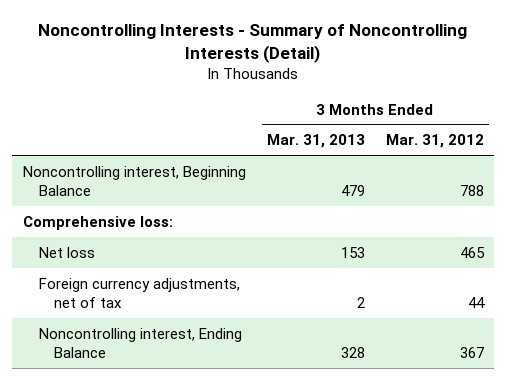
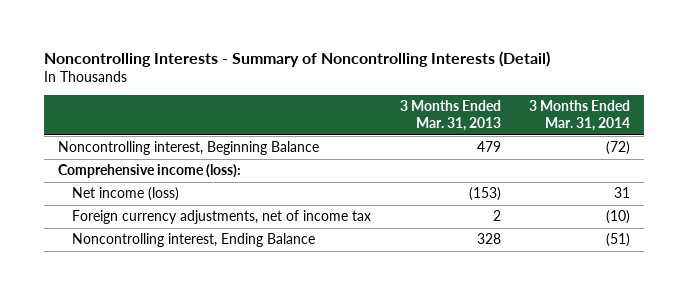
[385,134,484,149] Mar. 31, 2012 -> none
none -> [529,100,631,132] 3 Months Ended Mar. 31, 2014
[22,215,173,230] Comprehensive loss: -> [57,164,241,179] Comprehensive income (loss):
[38,246,95,258] Net loss -> [72,187,180,202] Net income (loss)
[340,246,365,258] 153 -> [468,187,501,202] (153)
[38,277,240,308] Foreign currency adjustments, net of tax -> [72,210,372,225] Foreign currency adjustments, net of income tax

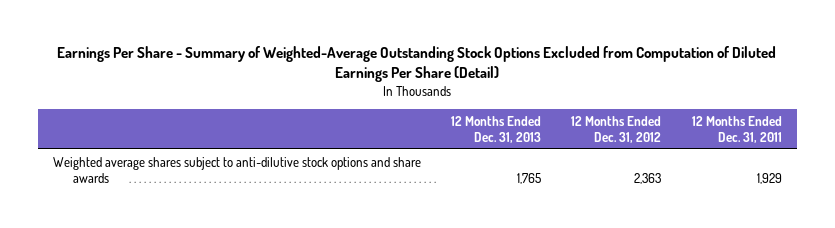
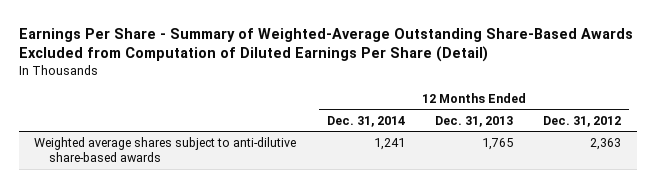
[57,45,777,83] Earnings Per Share - Summary of Weighted-Average Outstanding Stock Options Excluded from Computation of Diluted Earnings Per Share (Detail) -> [19,27,634,63] Earnings Per Share - Summary of Weighted-Average Outstanding Share-Based Awards Excluded from Computation of Diluted Earnings Per Share (Detail)
[691,115,782,143] 12 Months Ended Dec. 31, 2011 -> none
none -> [326,115,405,127] Dec. 31, 2014
[52,156,421,183] Weighted average shares subject to anti-dilutive stock options and share awards -> [34,137,297,163] Weighted average shares subject to anti-dilutive share-based awards

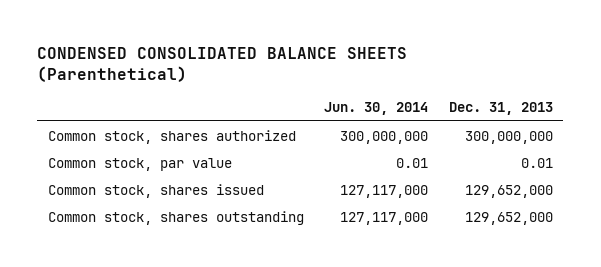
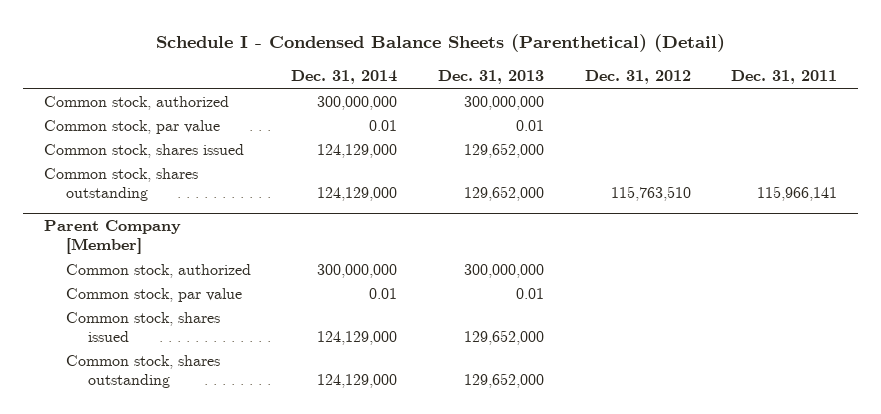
[37,46,408,83] CONDENSED CONSOLIDATED BALANCE SHEETS (Parenthetical) -> [155,33,725,52] Schedule I - Condensed Balance Sheets (Parenthetical) (Detail)
[324,102,429,116] Jun. 30, 2014 -> none
none -> [291,70,398,85] Dec. 31, 2014
none -> [584,70,691,85] Dec. 31, 2012
none -> [731,70,838,85] Dec. 31, 2011
[47,129,296,144] Common stock, shares authorized -> [43,95,229,110] Common stock, authorized
none -> [43,220,181,255] Parent Company [Member]
none -> [65,263,251,278] Common stock, authorized
none -> [65,287,242,302] Common stock, par value
none -> [65,311,220,342] Common stock, shares issued
none -> [65,354,220,388] Common stock, shares outstanding

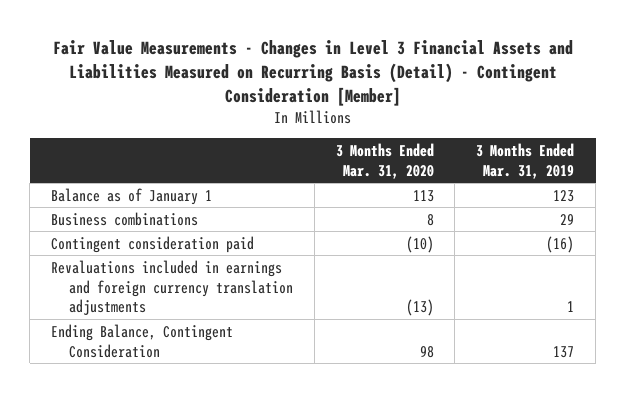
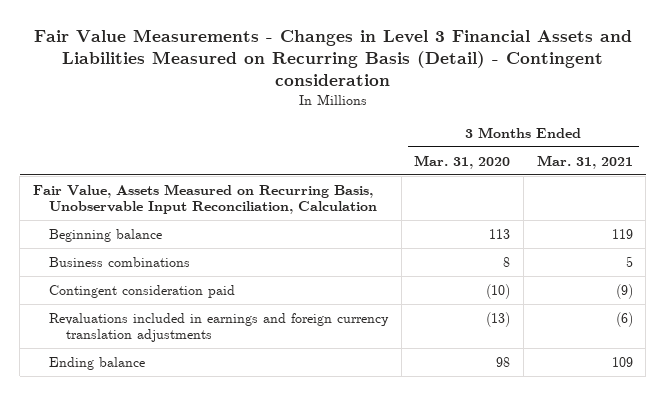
[52,39,573,106] Fair Value Measurements - Changes in Level 3 Financial Assets and Liabilities Measured on Recurring Basis (Detail) - Contingent Consideration [Member] -> [33,28,632,86] Fair Value Measurements - Changes in Level 3 Financial Assets and Liabilities Measured on Recurring Basis (Detail) - Contingent consideration
[476,142,575,179] 3 Months Ended Mar. 31, 2019 -> none
none -> [536,154,633,169] Mar. 31, 2021
none -> [32,183,378,215] Fair Value, Assets Measured on Recurring Basis, Unobservable Input Reconciliation, Calculation
[51,187,213,205] Balance as of January 1 -> [49,228,163,242] Beginning balance
[51,323,234,358] Ending Balance, Contingent Consideration -> [49,356,146,370] Ending balance

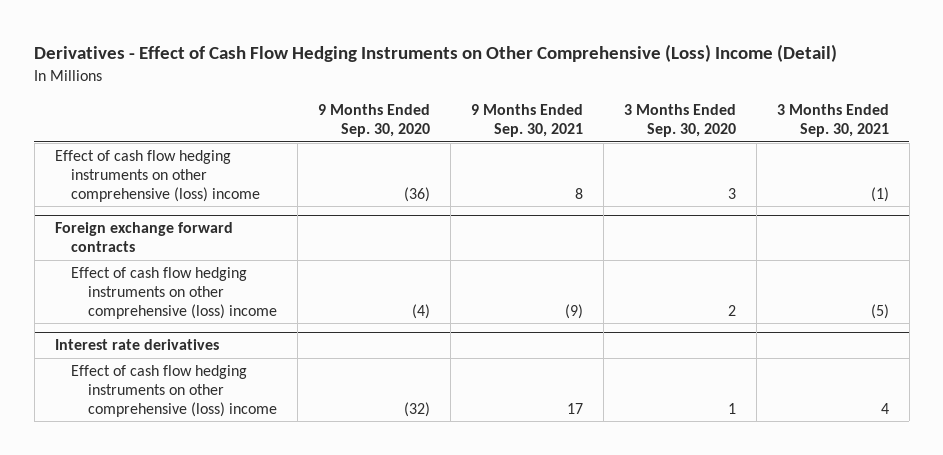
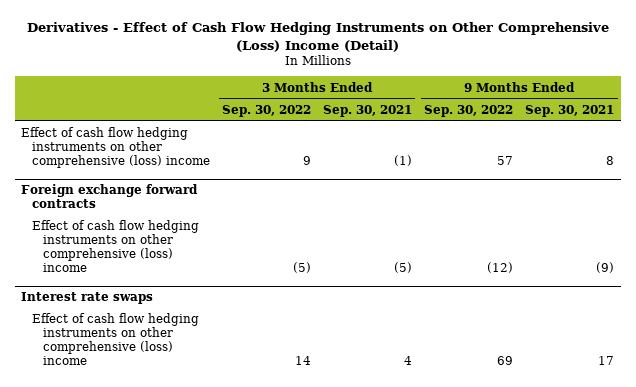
[317,104,430,138] 9 Months Ended Sep. 30, 2020 -> none
[623,104,736,138] 3 Months Ended Sep. 30, 2020 -> none
none -> [222,104,312,117] Sep. 30, 2022
none -> [424,104,514,117] Sep. 30, 2022
[54,339,219,351] Interest rate derivatives -> [21,292,154,305] Interest rate swaps

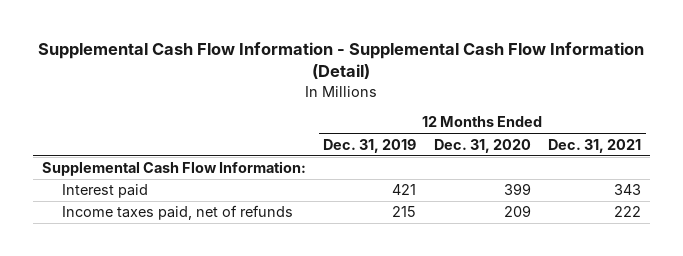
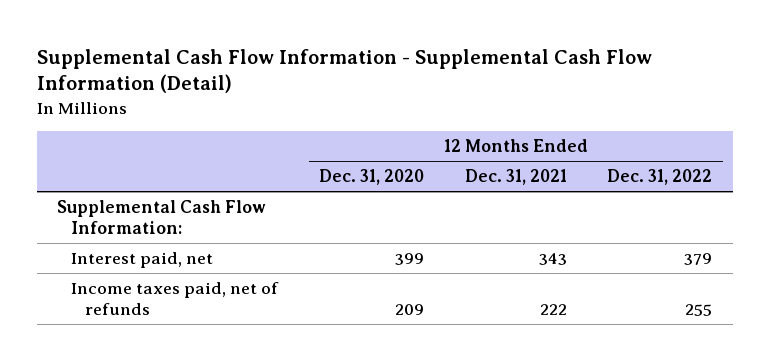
[323,138,417,153] Dec. 31, 2019 -> none
none -> [607,169,713,186] Dec. 31, 2022
[61,184,148,199] Interest paid -> [70,252,213,269] Interest paid, net

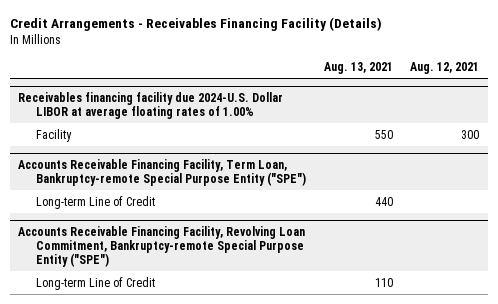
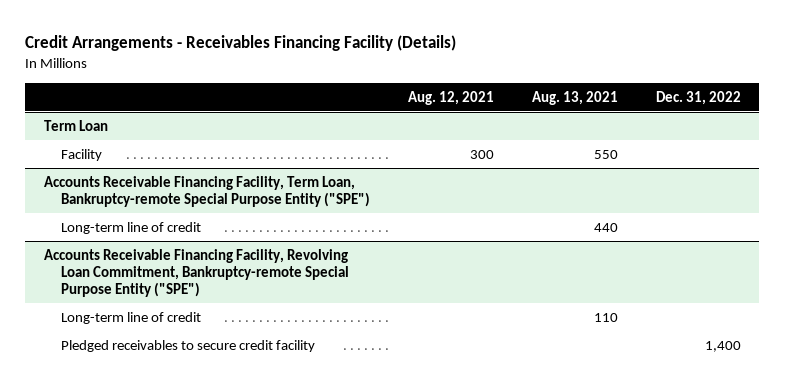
none -> [655,90,741,105] Dec. 31, 2022
[18,91,284,119] Receivables financing facility due 2024-U.S. Dollar LIBOR at average floating rates of 1.00% -> [43,119,108,131] Term Loan
[36,195,156,209] Long-term Line of Credit -> [61,221,202,234] Long-term line of credit
[36,276,156,290] Long-term Line of Credit -> [61,311,202,324] Long-term line of credit
none -> [61,339,316,352] Pledged receivables to secure credit facility

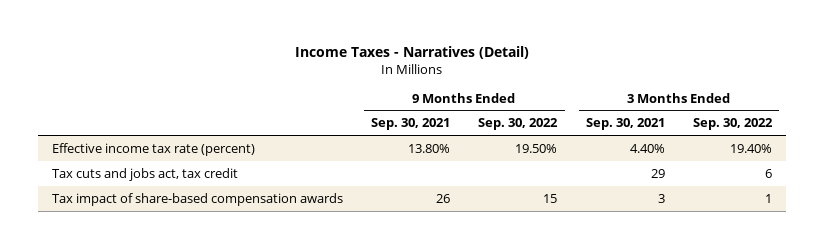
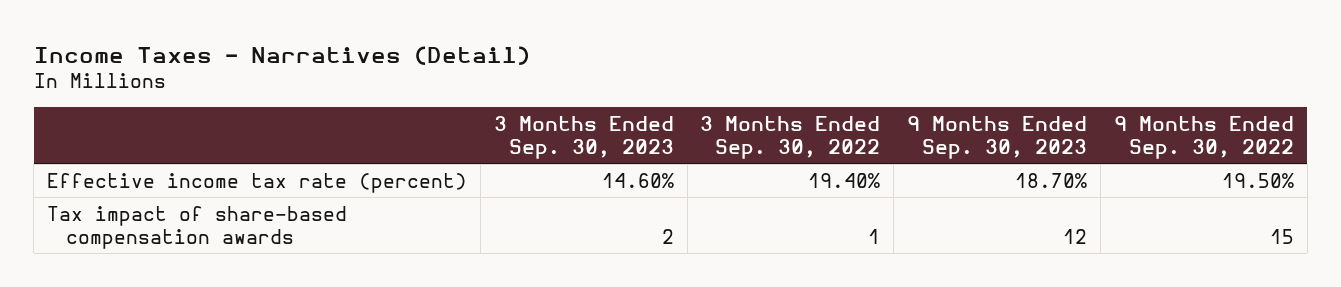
[371,118,451,131] Sep. 30, 2021 -> none
[585,118,665,131] Sep. 30, 2021 -> none
none -> [493,115,674,159] 3 Months Ended Sep. 30, 2023
none -> [907,115,1088,159] 9 Months Ended Sep. 30, 2023
[51,167,238,181] Tax cuts and jobs act, tax credit -> none

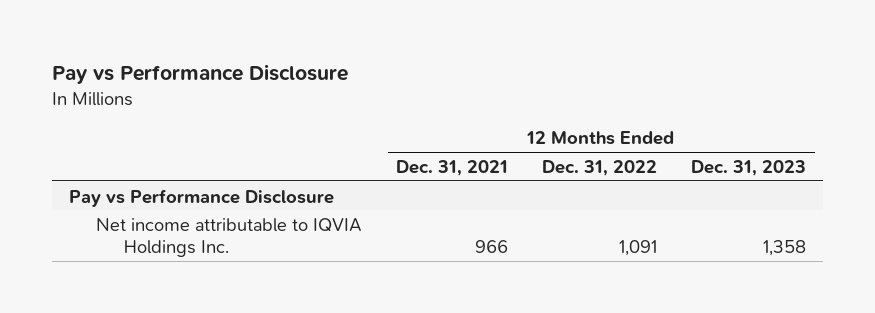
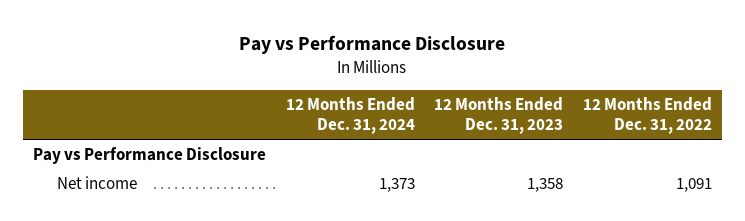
[396,159,509,176] Dec. 31, 2021 -> none
none -> [285,96,415,135] 12 Months Ended Dec. 31, 2024
[96,217,363,258] Net income attributable to IQVIA Holdings Inc. -> [57,175,138,189] Net income

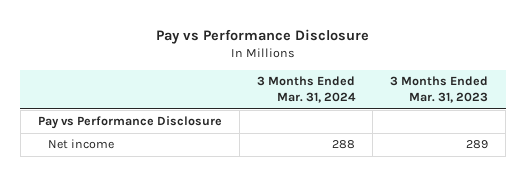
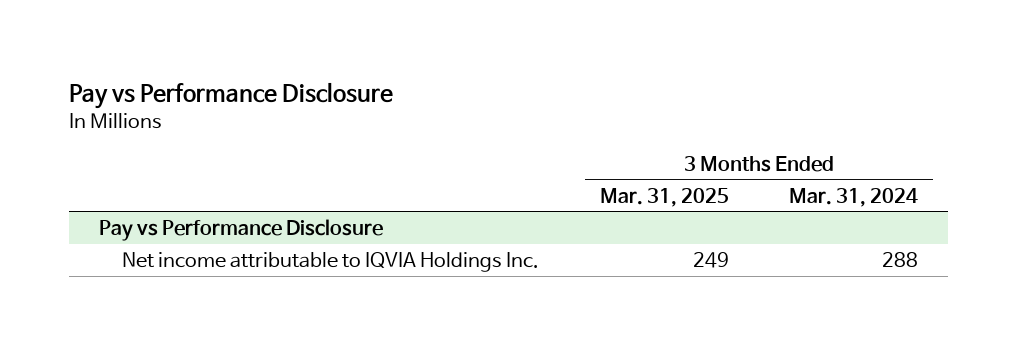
[390,76,489,104] 3 Months Ended Mar. 31, 2023 -> none
none -> [599,187,729,207] Mar. 31, 2025
[48,139,115,150] Net income -> [122,252,540,273] Net income attributable to IQVIA Holdings Inc.

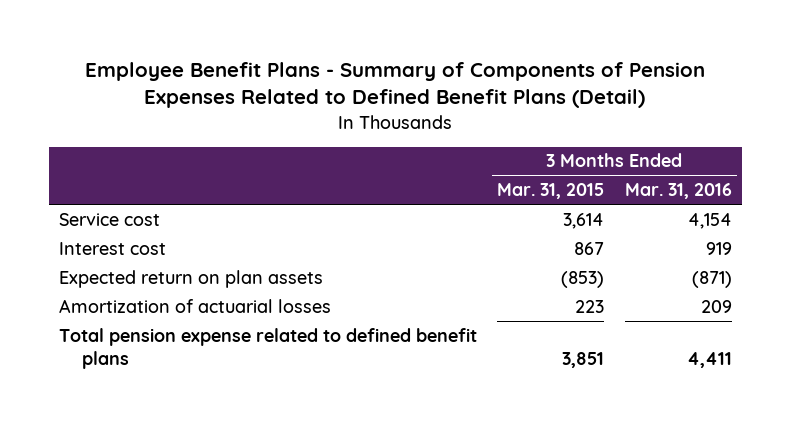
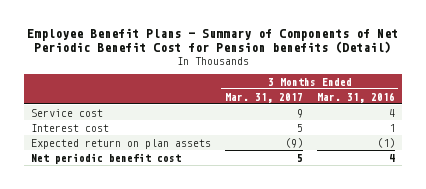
[85,61,706,109] Employee Benefit Plans - Summary of Components of Pension Expenses Related to Defined Benefit Plans (Detail) -> [26,28,398,54] Employee Benefit Plans - Summary of Components of Net Periodic Benefit Cost for Pension benefits (Detail)
[497,183,605,200] Mar. 31, 2015 -> none
none -> [224,92,303,103] Mar. 31, 2017
[58,298,331,313] Amortization of actuarial losses -> none
[58,327,477,370] Total pension expense related to defined benefit plans -> none
[687,212,732,229] 4,154 -> [388,108,395,117] 4
[705,241,732,255] 919 -> [388,123,395,132] 1
[691,270,732,288] (871) -> [376,137,395,148] (1)
none -> [30,152,181,164] Net periodic benefit cost

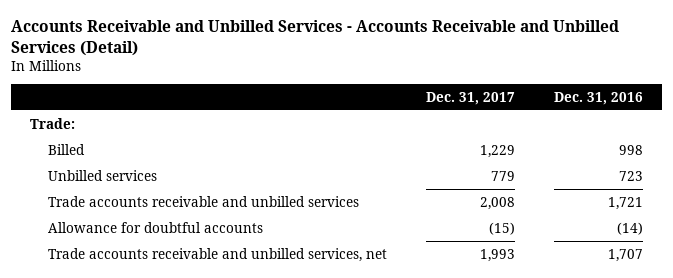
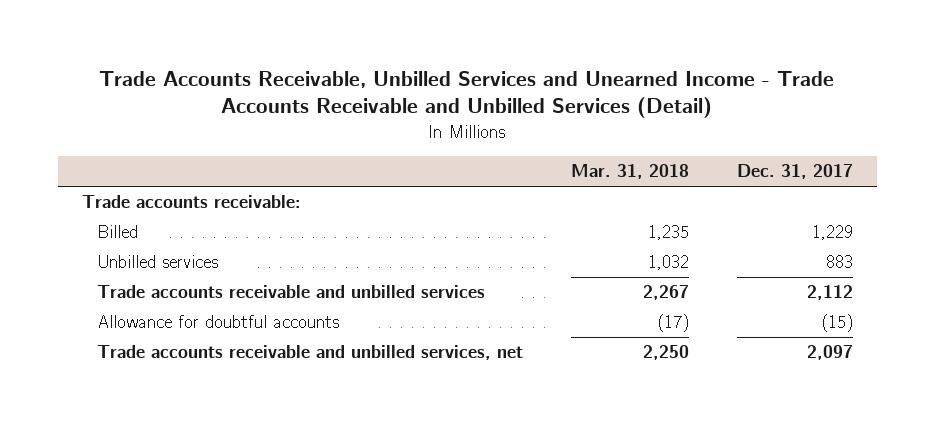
[11,19,620,56] Accounts Receivable and Unbilled Services - Accounts Receivable and Unbilled Services (Detail) -> [99,70,835,119] Trade Accounts Receivable, Unbilled Services and Unearned Income - Trade Accounts Receivable and Unbilled Services (Detail)
[553,91,643,105] Dec. 31, 2016 -> none
none -> [571,164,690,180] Mar. 31, 2018
[30,117,76,129] Trade: -> [81,195,301,209] Trade accounts receivable:
[490,170,515,181] 779 -> [826,255,854,269] 883
[479,196,515,210] 2,008 -> [807,285,854,301] 2,112
[479,248,515,262] 1,993 -> [807,345,854,361] 2,097

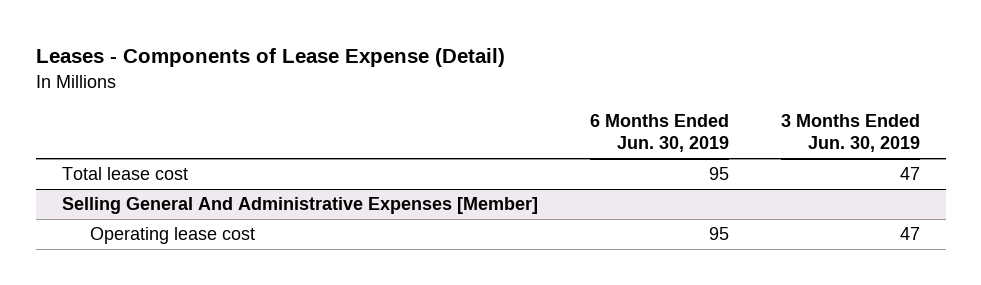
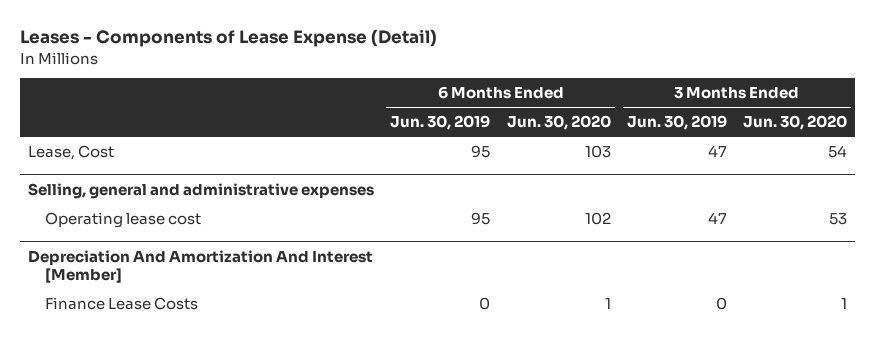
none -> [506,115,611,131] Jun. 30, 2020
none -> [742,115,847,131] Jun. 30, 2020
[61,167,188,181] Total lease cost -> [28,144,115,160] Lease, Cost
[61,197,538,215] Selling General And Administrative Expenses [Member] -> [28,182,375,199] Selling, general and administrative expenses
none -> [28,249,374,283] Depreciation And Amortization And Interest [Member]
none -> [45,296,199,310] Finance Lease Costs

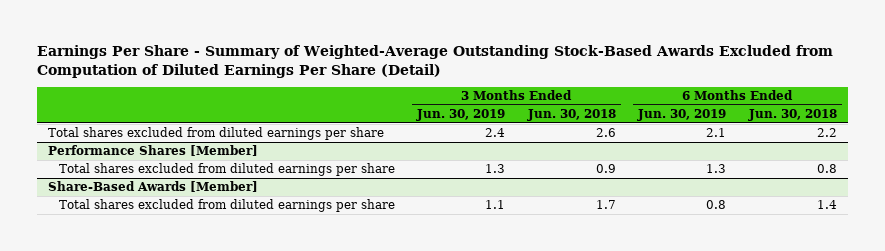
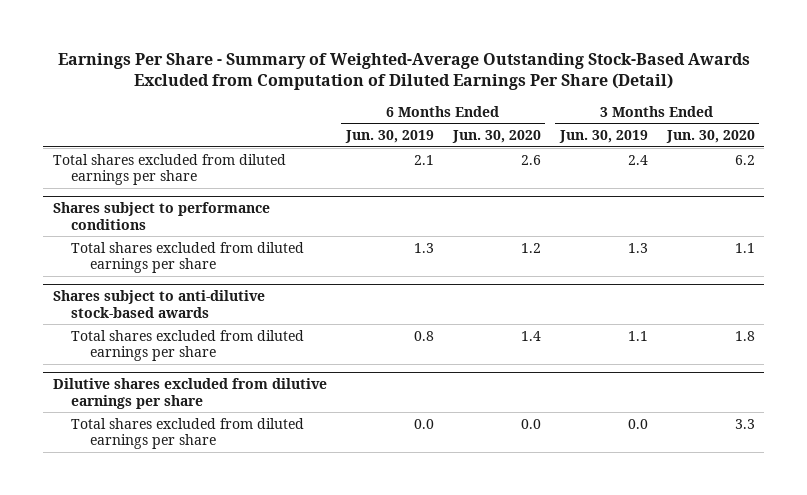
[526,109,616,122] Jun. 30, 2018 -> none
[747,109,837,122] Jun. 30, 2018 -> none
none -> [451,130,541,144] Jun. 30, 2020
none -> [665,130,755,144] Jun. 30, 2020
[48,145,259,157] Performance Shares [Member] -> [52,202,270,230] Shares subject to performance conditions
[48,181,259,193] Share-Based Awards [Member] -> [52,290,265,318] Shares subject to anti-dilutive stock-based awards
none -> [52,378,327,409] Dilutive shares excluded from dilutive earnings per share
none -> [71,417,305,450] Total shares excluded from diluted earnings per share

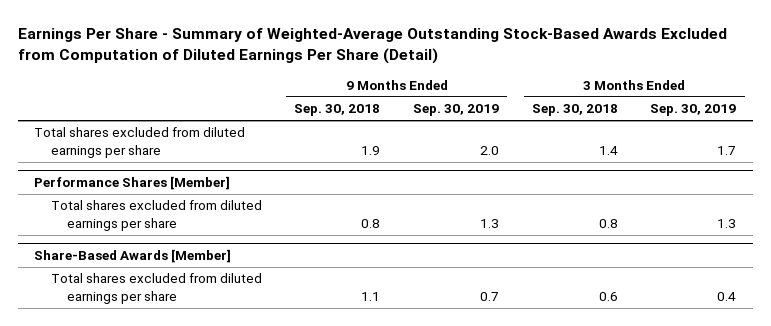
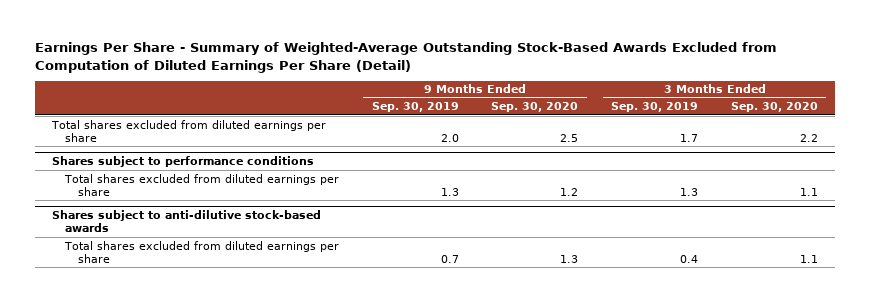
[294,104,381,117] Sep. 30, 2018 -> none
[531,104,618,117] Sep. 30, 2018 -> none
none -> [491,102,579,113] Sep. 30, 2020
none -> [731,102,819,113] Sep. 30, 2020
[34,176,231,191] Performance Shares [Member] -> [51,156,314,168] Shares subject to performance conditions
[34,249,232,264] Share-Based Awards [Member] -> [51,210,321,233] Shares subject to anti-dilutive stock-based awards

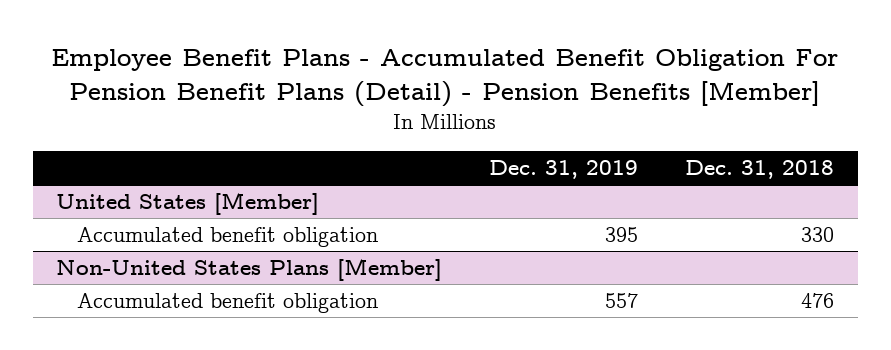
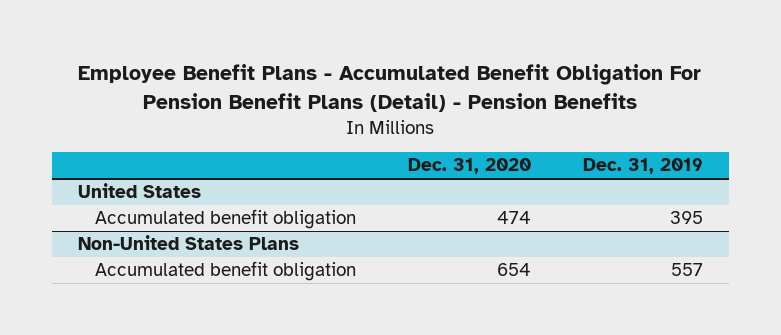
[51,49,839,108] Employee Benefit Plans - Accumulated Benefit Obligation For Pension Benefit Plans (Detail) - Pension Benefits [Member] -> [78,64,702,112] Employee Benefit Plans - Accumulated Benefit Obligation For Pension Benefit Plans (Detail) - Pension Benefits
[685,160,835,180] Dec. 31, 2018 -> none
none -> [408,158,532,175] Dec. 31, 2020
[56,192,320,216] United States [Member] -> [77,183,201,199] United States
[56,258,443,282] Non-United States Plans [Member] -> [77,235,299,251] Non-United States Plans

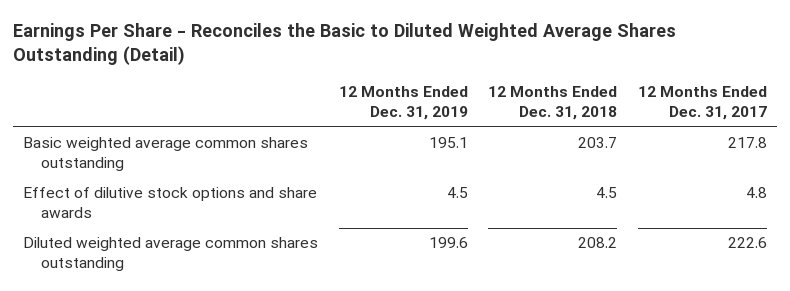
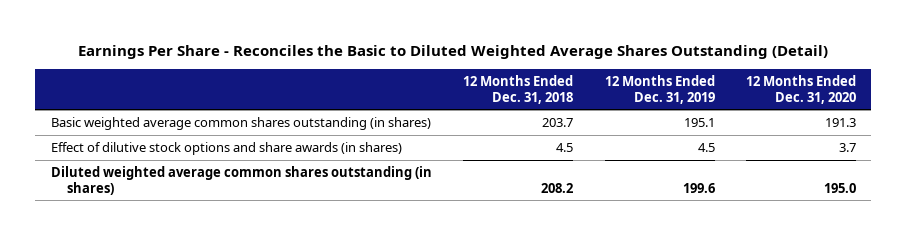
[637,86,767,121] 12 Months Ended Dec. 31, 2017 -> none
none -> [745,75,856,104] 12 Months Ended Dec. 31, 2020
[23,137,309,172] Basic weighted average common shares outstanding -> [50,117,431,131] Basic weighted average common shares outstanding (in shares)
[23,187,318,219] Effect of dilutive stock options and share awards -> [50,142,402,156] Effect of dilutive stock options and share awards (in shares)
[23,237,319,272] Diluted weighted average common shares outstanding -> [50,166,432,195] Diluted weighted average common shares outstanding (in shares)

